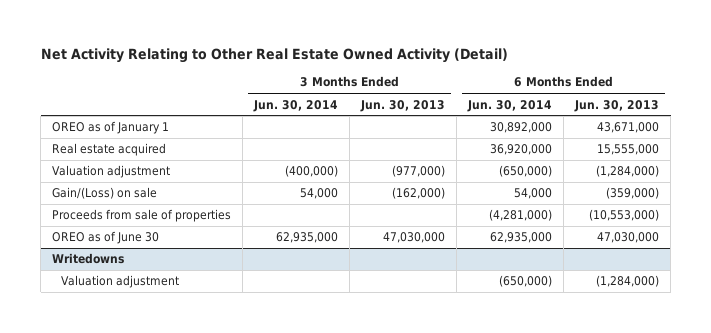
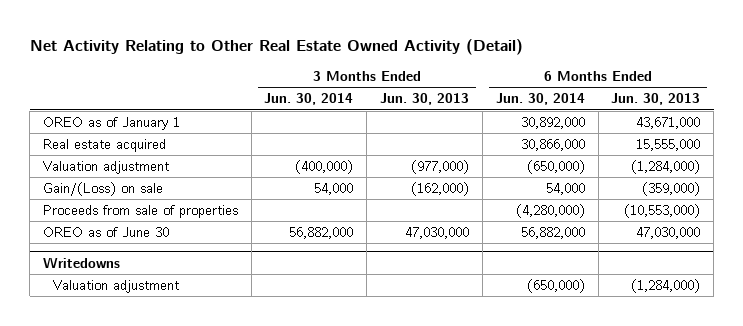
[490,144,553,156] 36,920,000 -> [520,138,585,151] 30,866,000
[489,209,553,222] (4,281,000) -> [515,203,585,218] (4,280,000)
[276,232,339,244] 62,935,000 -> [289,226,354,239] 56,882,000
[490,232,553,244] 62,935,000 -> [520,226,585,239] 56,882,000

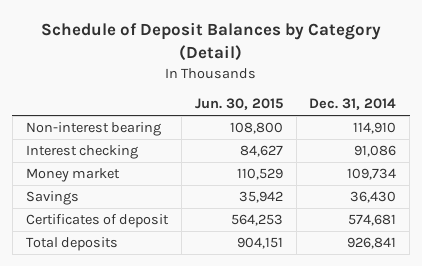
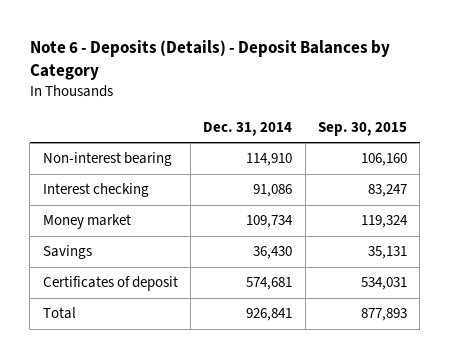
[41,22,382,61] Schedule of Deposit Balances by Category (Detail) -> [29,39,390,81] Note 6 - Deposits (Details) - Deposit Balances by Category
[194,98,283,111] Jun. 30, 2015 -> none
none -> [317,121,407,136] Sep. 30, 2015
[25,237,118,252] Total deposits -> [42,307,76,320] Total

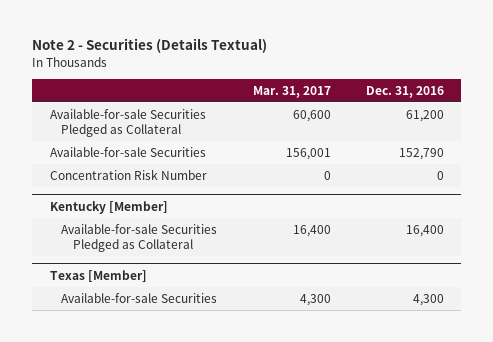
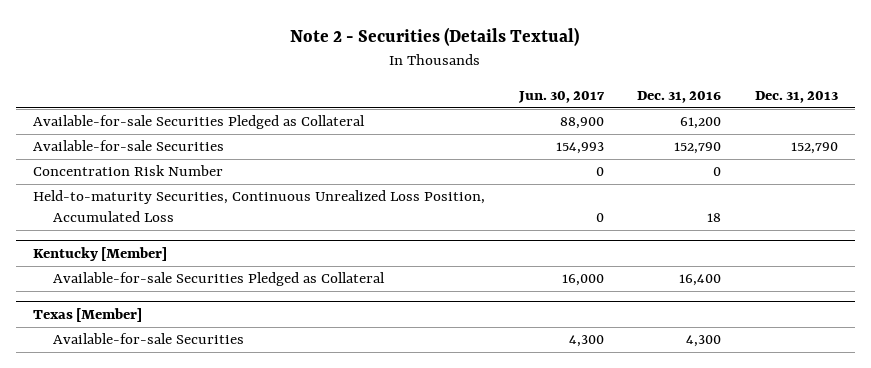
[252,85,331,98] Mar. 31, 2017 -> none
none -> [517,90,605,103] Jun. 30, 2017
none -> [755,90,839,103] Dec. 31, 2013
none -> [32,190,485,223] Held-to-maturity Securities, Continuous Unrealized Loss Position, Accumulated Loss

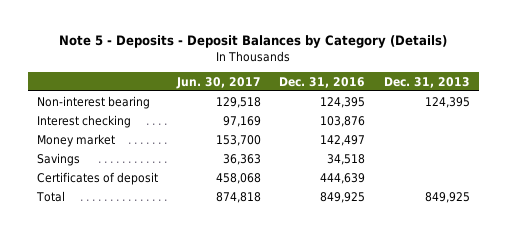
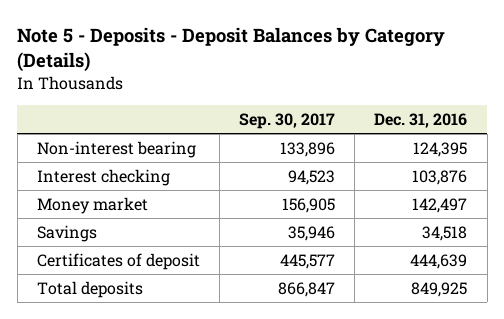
[175,76,261,89] Jun. 30, 2017 -> none
[383,76,470,88] Dec. 31, 2013 -> none
none -> [239,113,336,130] Sep. 30, 2017
[36,190,66,202] Total -> [36,280,143,298] Total deposits

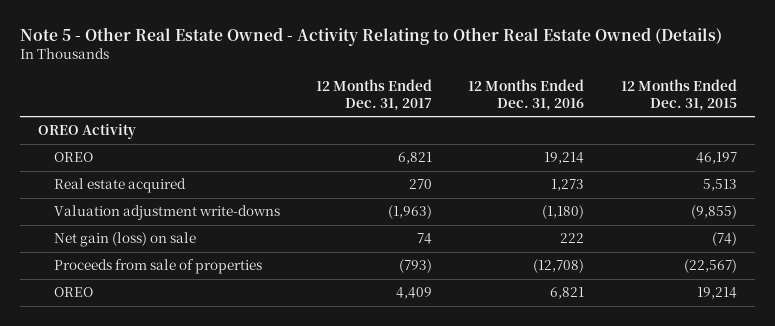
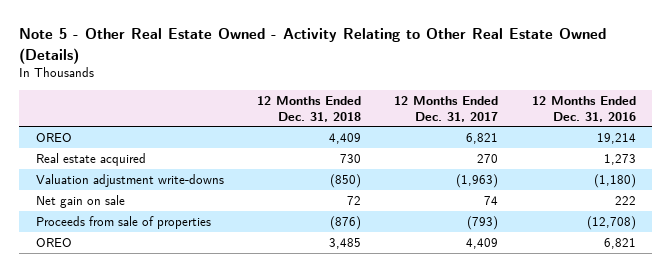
[620,78,737,111] 12 Months Ended Dec. 31, 2015 -> none
none -> [257,96,362,122] 12 Months Ended Dec. 31, 2018
[37,124,136,140] OREO Activity -> none
[53,232,196,248] Net gain (loss) on sale -> [35,194,125,208] Net gain on sale

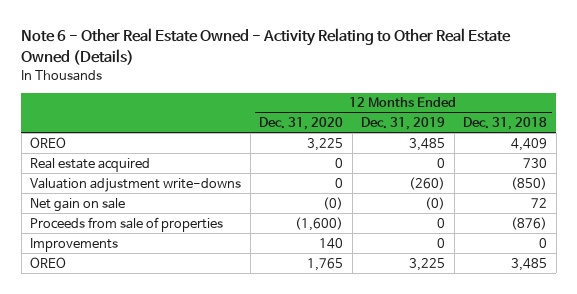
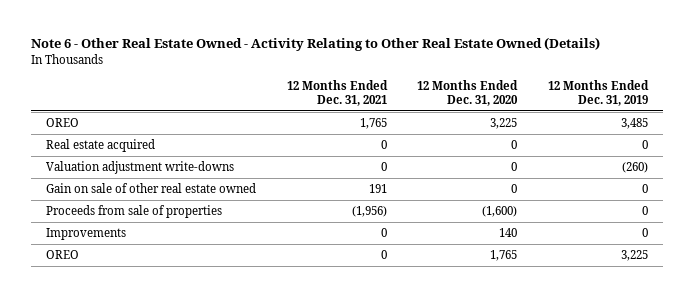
[463,116,548,130] Dec. 31, 2018 -> none
none -> [286,80,388,106] 12 Months Ended Dec. 31, 2021
[30,197,126,212] Net gain on sale -> [46,183,257,194] Gain on sale of other real estate owned
[323,196,344,210] (0) -> [511,184,518,194] 0
[425,196,446,210] (0) -> [641,184,648,194] 0

